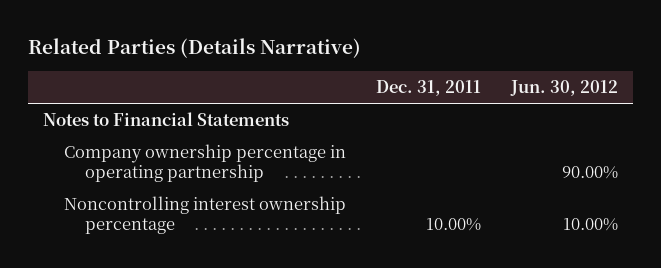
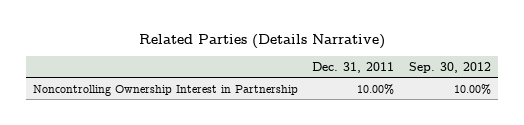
[509,79,618,96] Jun. 30, 2012 -> none
none -> [408,61,491,73] Sep. 30, 2012
[42,112,289,127] Notes to Financial Statements -> none
[63,144,346,183] Company ownership percentage in operating partnership -> none
[63,196,346,235] Noncontrolling interest ownership percentage -> [33,84,299,96] Noncontrolling Ownership Interest in Partnership

